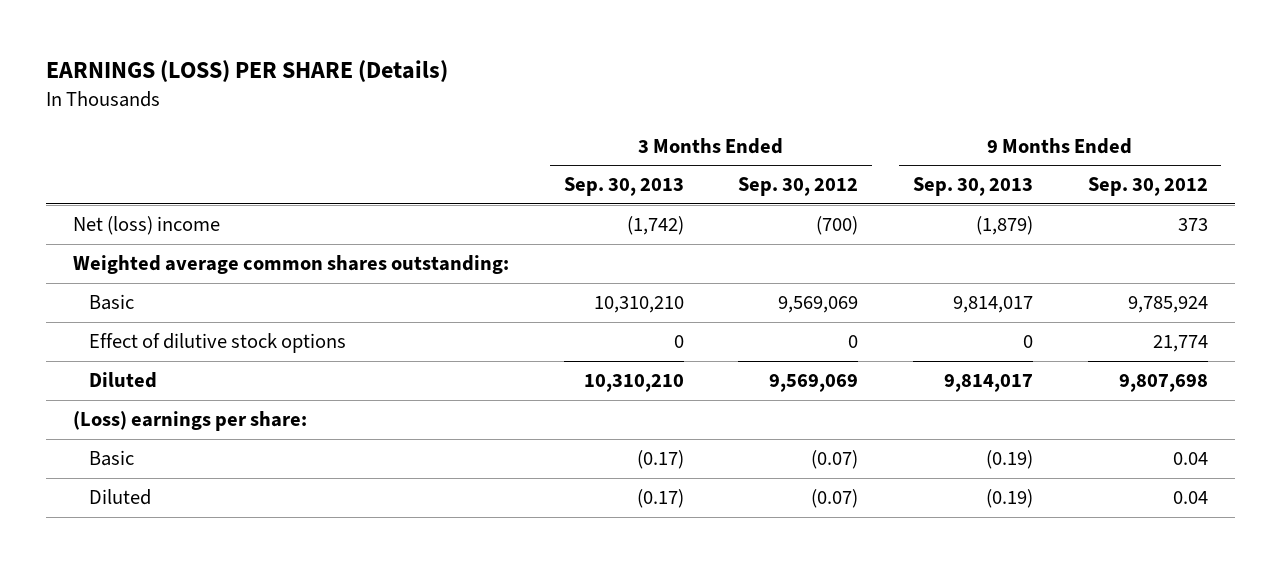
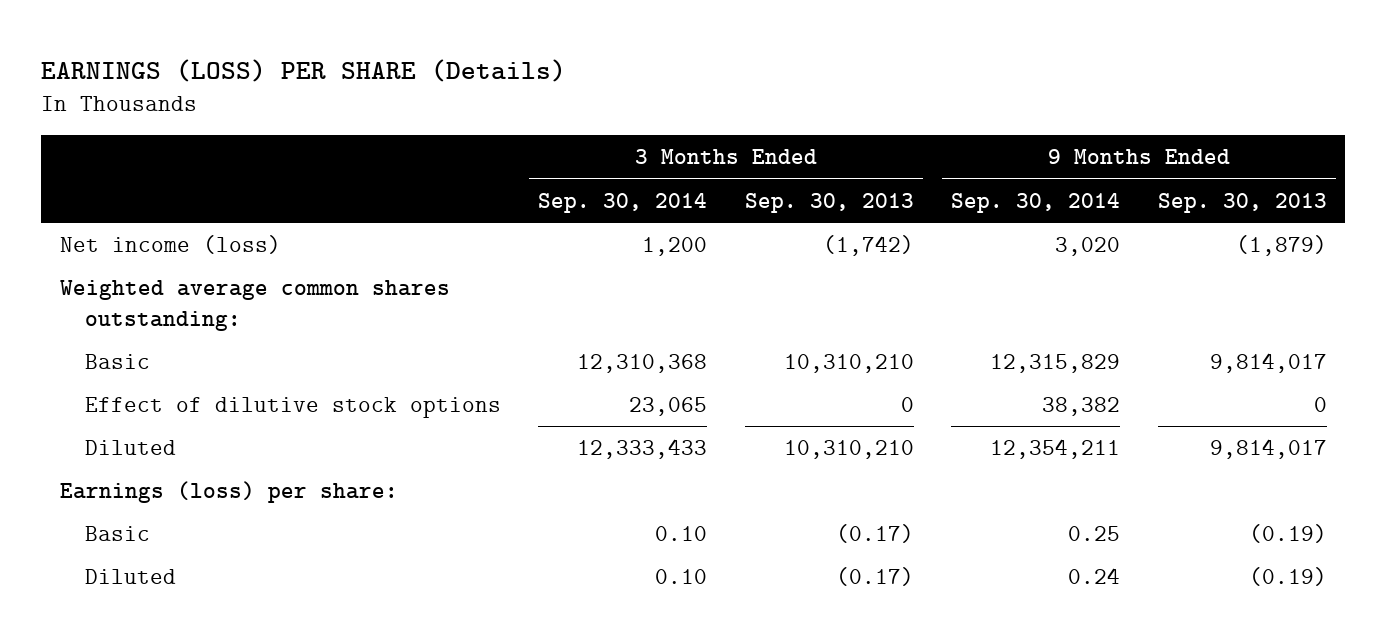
[738,177,859,197] Sep. 30, 2012 -> none
[1087,177,1208,197] Sep. 30, 2012 -> none
none -> [538,192,708,213] Sep. 30, 2014
none -> [951,192,1121,213] Sep. 30, 2014
[73,216,221,236] Net (loss) income -> [59,235,281,255] Net income (loss)
[73,411,308,432] (Loss) earnings per share: -> [59,481,398,504] Earnings (loss) per share:

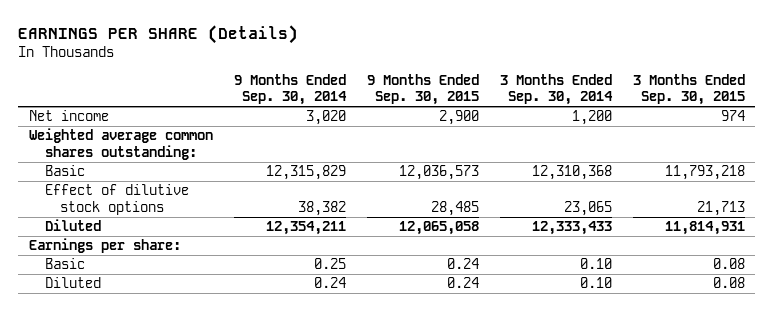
[41,58,567,82] EARNINGS (LOSS) PER SHARE (Details) -> [18,25,299,45] EARNINGS PER SHARE (Details)
[744,192,914,213] Sep. 30, 2013 -> none
[1157,192,1327,213] Sep. 30, 2013 -> none
none -> [366,73,479,106] 9 Months Ended Sep. 30, 2015
none -> [632,73,745,106] 3 Months Ended Sep. 30, 2015
[59,235,281,255] Net income (loss) -> [28,110,109,122] Net income
[59,481,398,504] Earnings (loss) per share: -> [28,238,181,254] Earnings per share:

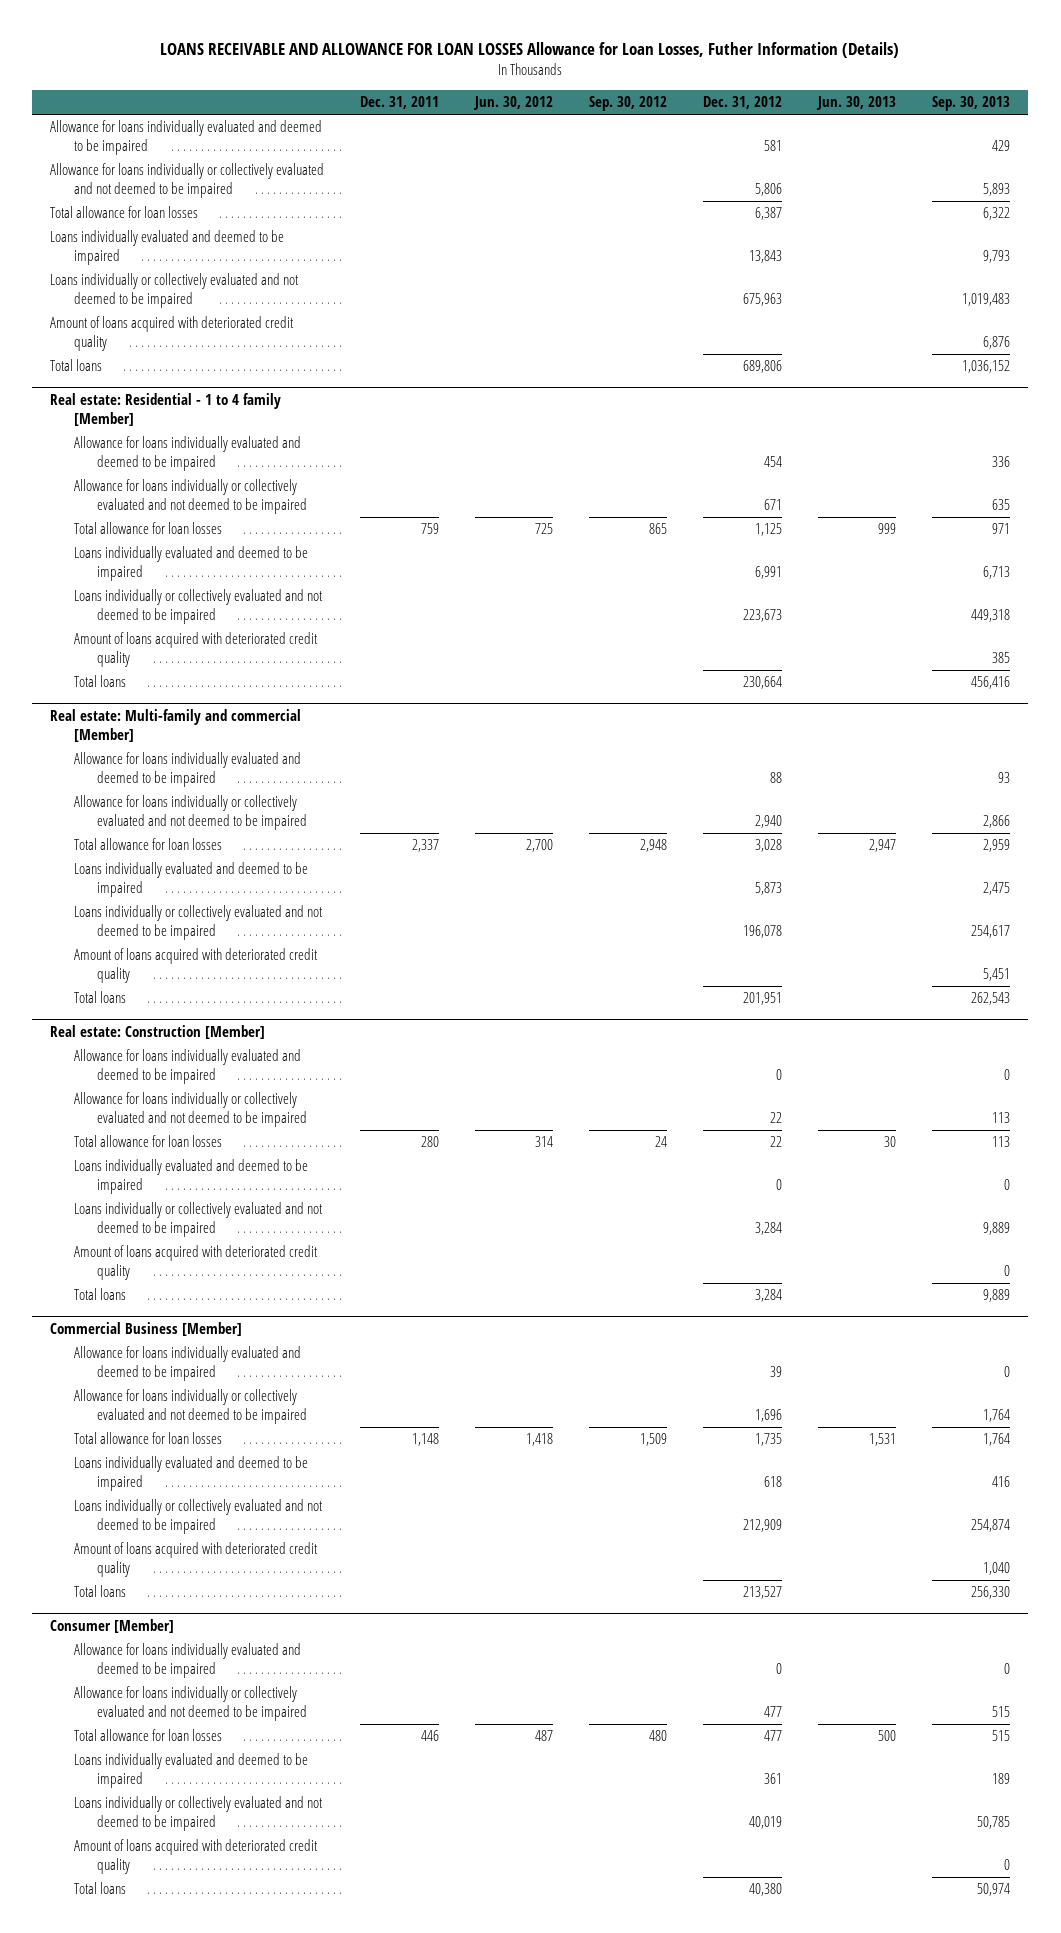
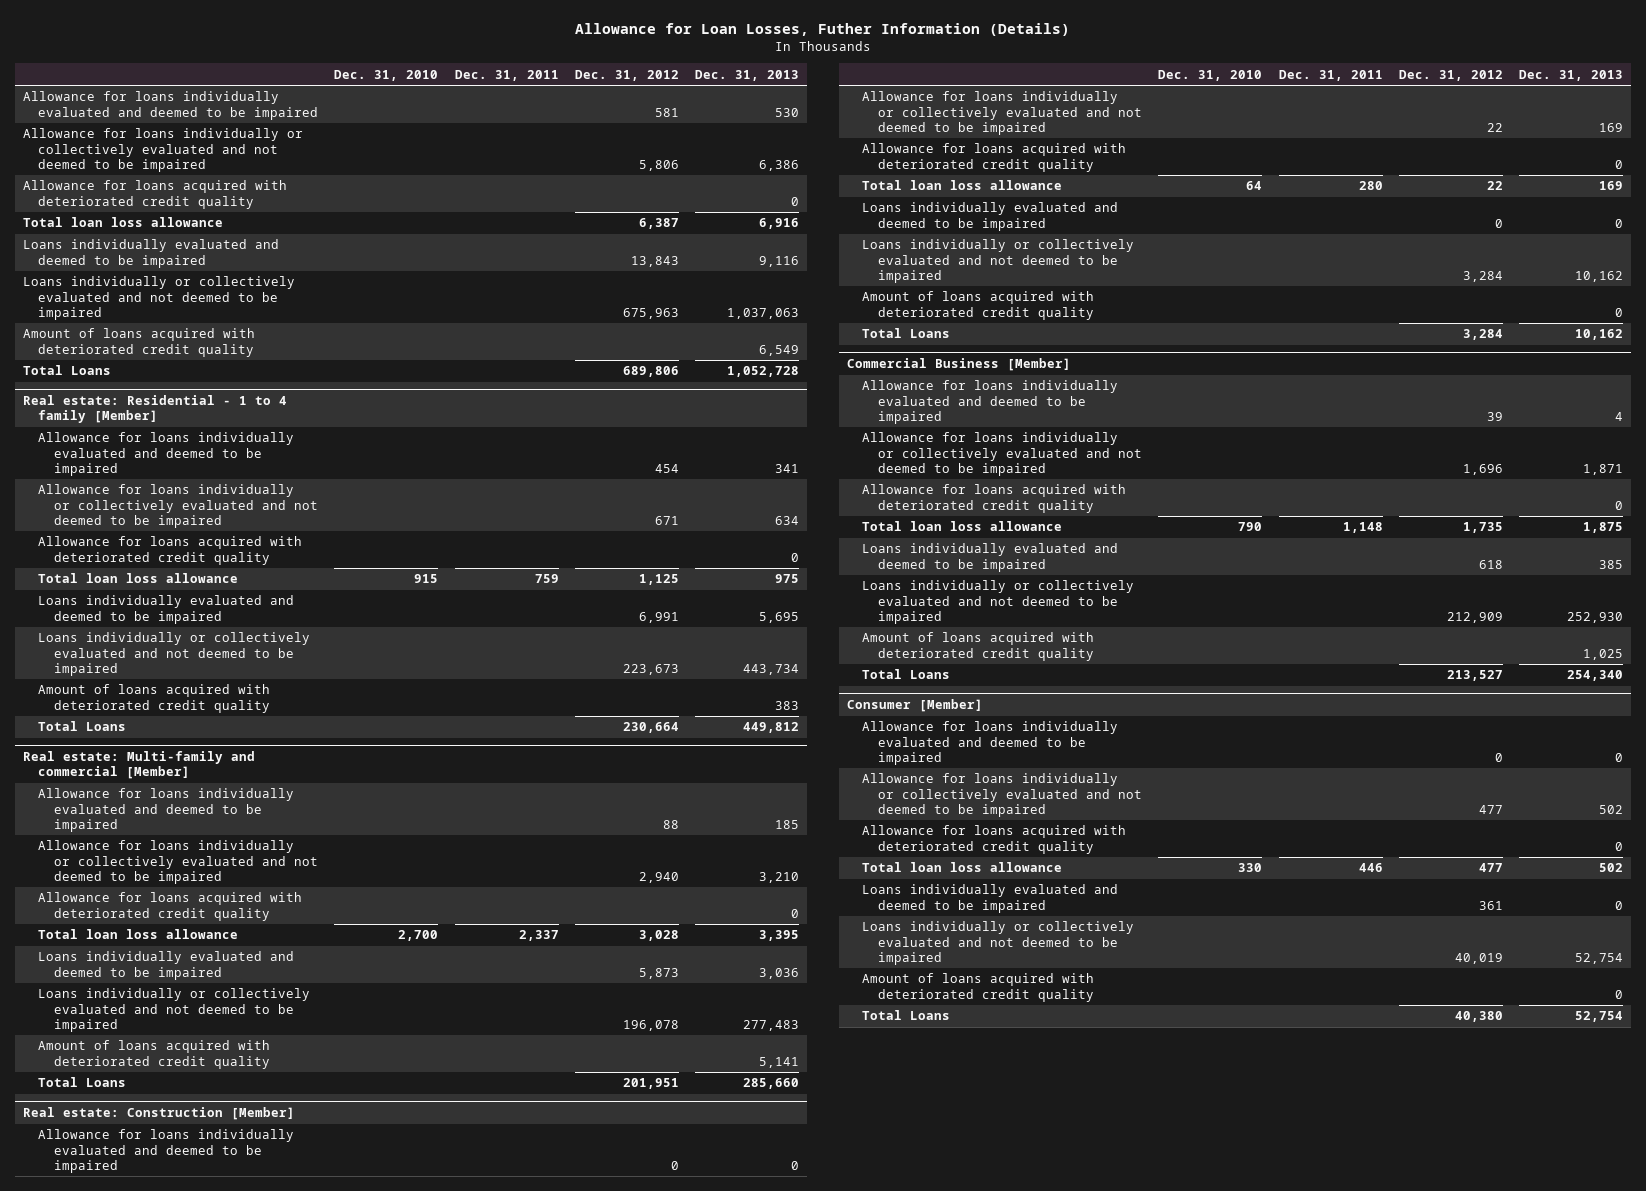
[160,42,900,59] LOANS RECEIVABLE AND ALLOWANCE FOR LOAN LOSSES Allowance for Loan Losses, Futher Information (Details) -> [574,23,1070,37] Allowance for Loan Losses, Futher Information (Details)
[473,96,554,111] Jun. 30, 2012 -> none
[589,96,668,112] Sep. 30, 2012 -> none
[816,96,897,111] Jun. 30, 2013 -> none
[932,96,1011,112] Sep. 30, 2013 -> none
none -> [334,69,439,81] Dec. 31, 2010
none -> [695,69,800,81] Dec. 31, 2013
none -> [22,180,287,209] Allowance for loans acquired with deteriorated credit quality
[50,206,199,219] Total allowance for loan losses -> [22,217,223,228] Total loan loss allowance
[50,359,103,372] Total loans -> [22,365,111,376] Total Loans
none -> [38,536,303,565] Allowance for loans acquired with deteriorated credit quality
[73,522,222,535] Total allowance for loan losses -> [38,573,239,584] Total loan loss allowance
[73,675,126,688] Total loans -> [38,721,127,732] Total Loans
none -> [38,892,303,921] Allowance for loans acquired with deteriorated credit quality
[73,838,222,851] Total allowance for loan losses -> [38,929,239,940] Total loan loss allowance
[73,991,126,1004] Total loans -> [38,1077,127,1088] Total Loans
none -> [862,143,1127,172] Allowance for loans acquired with deteriorated credit quality
[73,1135,222,1148] Total allowance for loan losses -> [862,180,1063,191] Total loan loss allowance
[73,1288,126,1301] Total loans -> [862,328,951,339] Total Loans
none -> [862,484,1127,513] Allowance for loans acquired with deteriorated credit quality
[73,1432,222,1445] Total allowance for loan losses -> [862,521,1063,532] Total loan loss allowance
[73,1585,126,1598] Total loans -> [862,669,951,680] Total Loans
none -> [862,825,1127,854] Allowance for loans acquired with deteriorated credit quality
[73,1729,222,1742] Total allowance for loan losses -> [862,862,1063,873] Total loan loss allowance
[73,1882,126,1895] Total loans -> [862,1010,951,1021] Total Loans

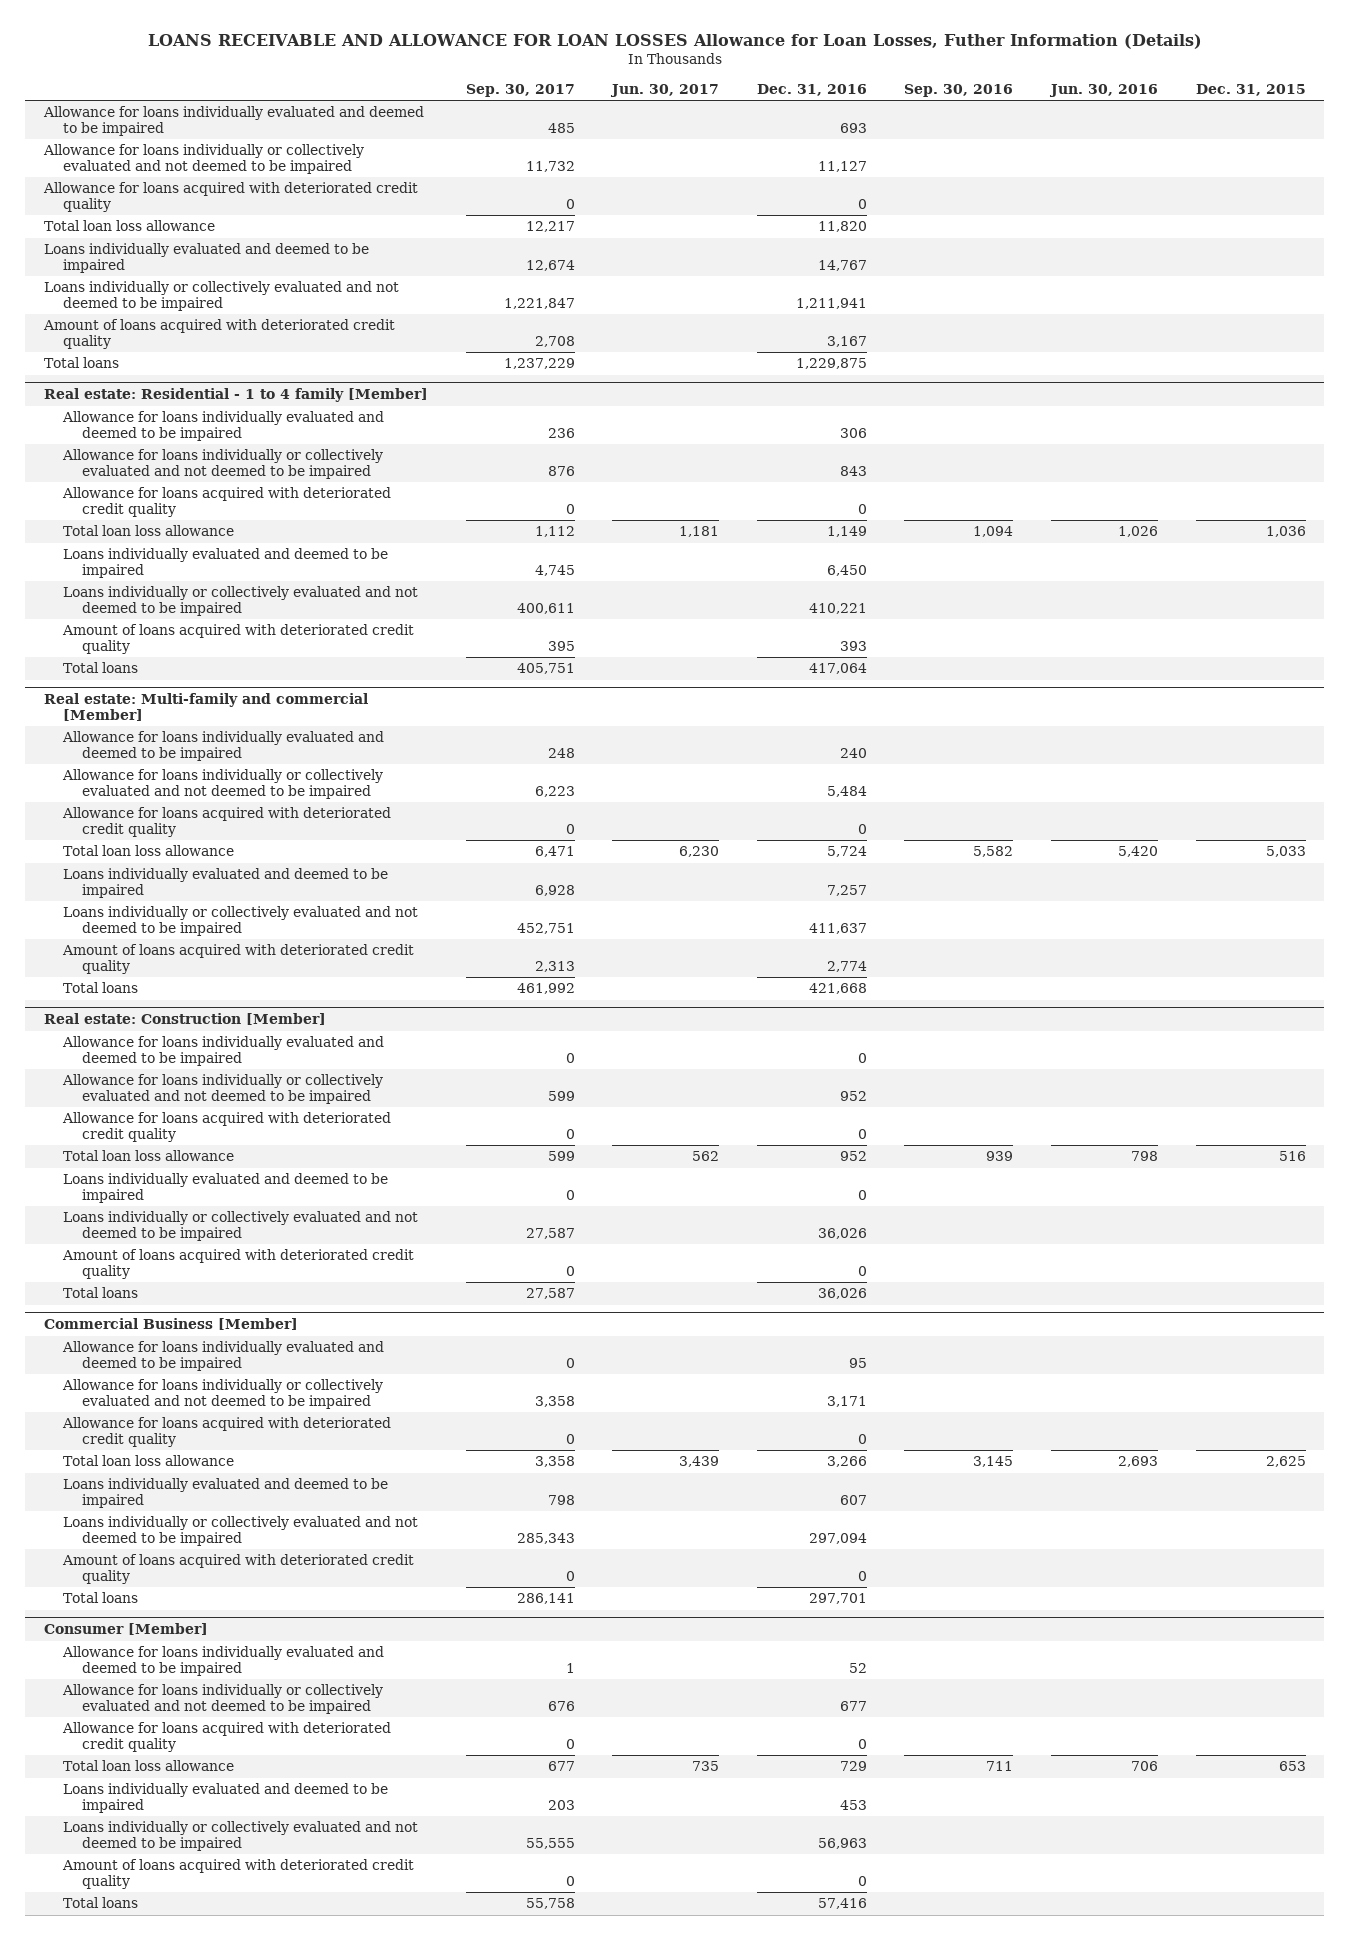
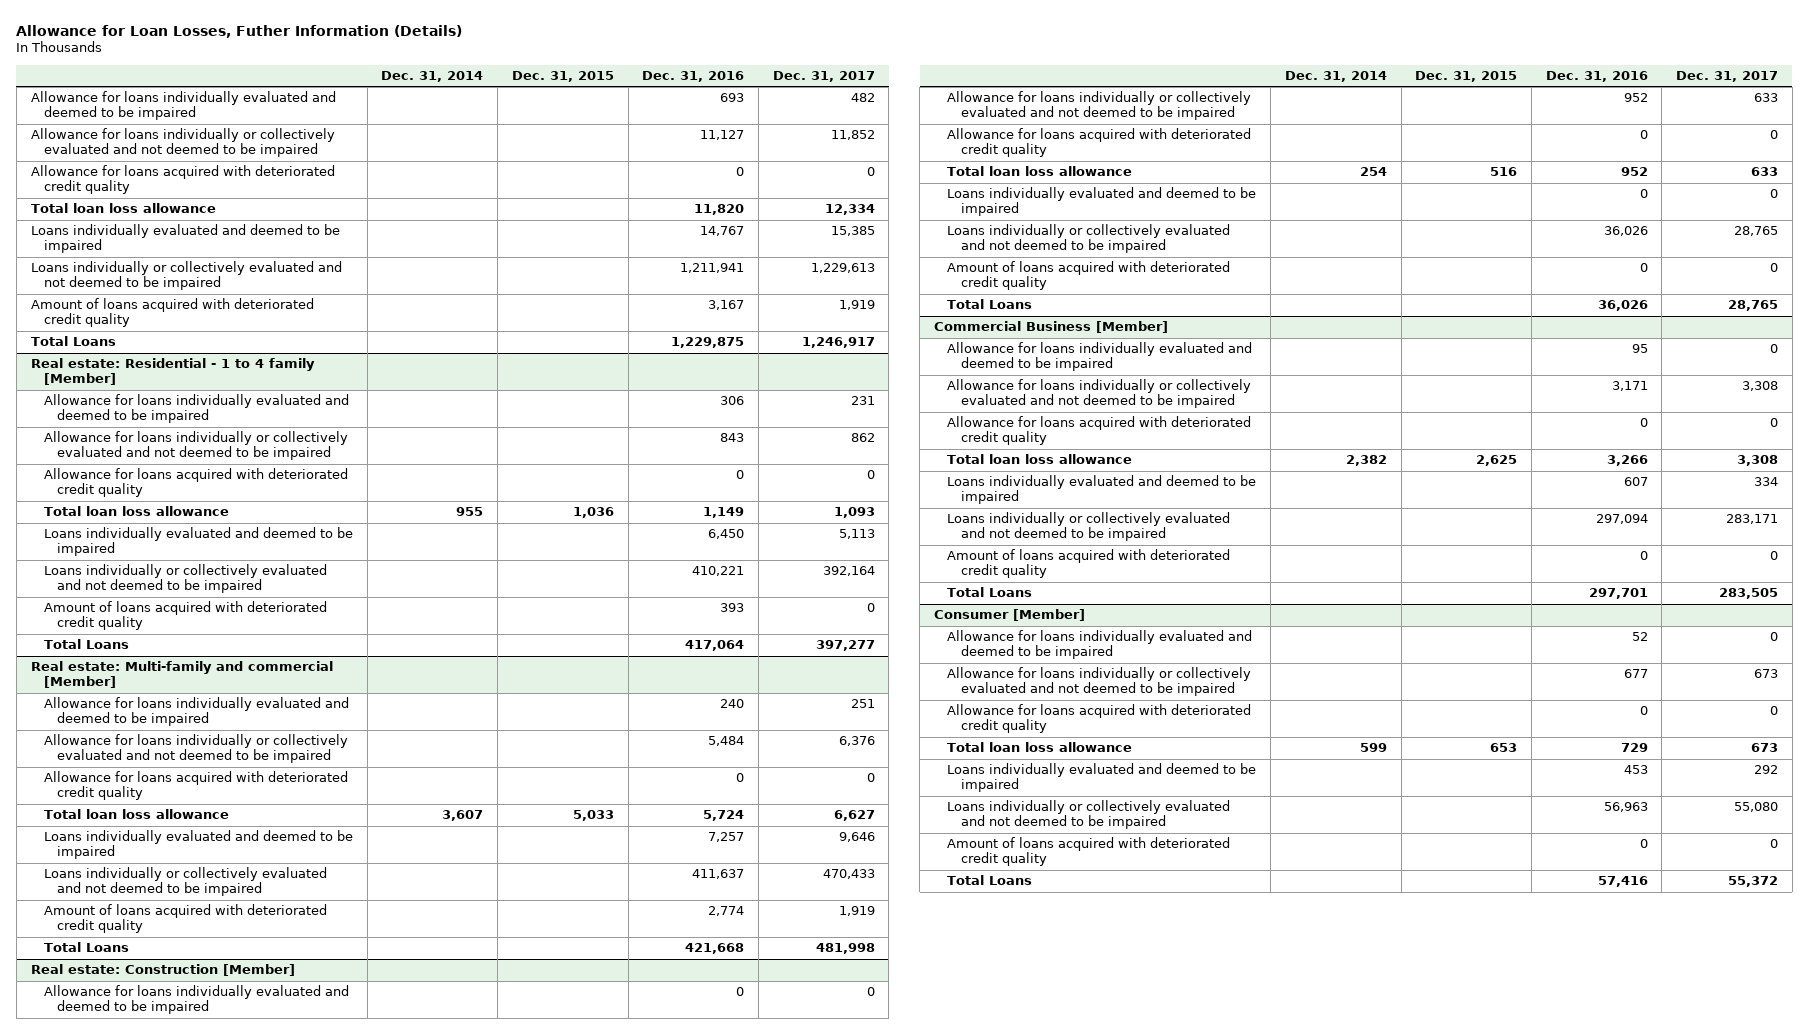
[147,34,1202,50] LOANS RECEIVABLE AND ALLOWANCE FOR LOAN LOSSES Allowance for Loan Losses, Futher Information (Details) -> [16,24,463,38] Allowance for Loan Losses, Futher Information (Details)
[465,83,575,97] Sep. 30, 2017 -> none
[610,83,720,97] Jun. 30, 2017 -> none
[904,83,1014,97] Sep. 30, 2016 -> none
[1049,83,1159,97] Jun. 30, 2016 -> none
none -> [381,71,484,83] Dec. 31, 2014
none -> [772,71,875,83] Dec. 31, 2017
[44,357,120,369] Total loans -> [30,336,116,347] Total Loans
[63,662,139,674] Total loans -> [43,639,129,650] Total Loans
[63,982,139,994] Total loans -> [43,942,129,953] Total Loans
[63,1287,139,1299] Total loans -> [947,299,1033,310] Total Loans
[63,1592,139,1604] Total loans -> [947,587,1033,598] Total Loans
[63,1897,139,1909] Total loans -> [947,875,1033,886] Total Loans

